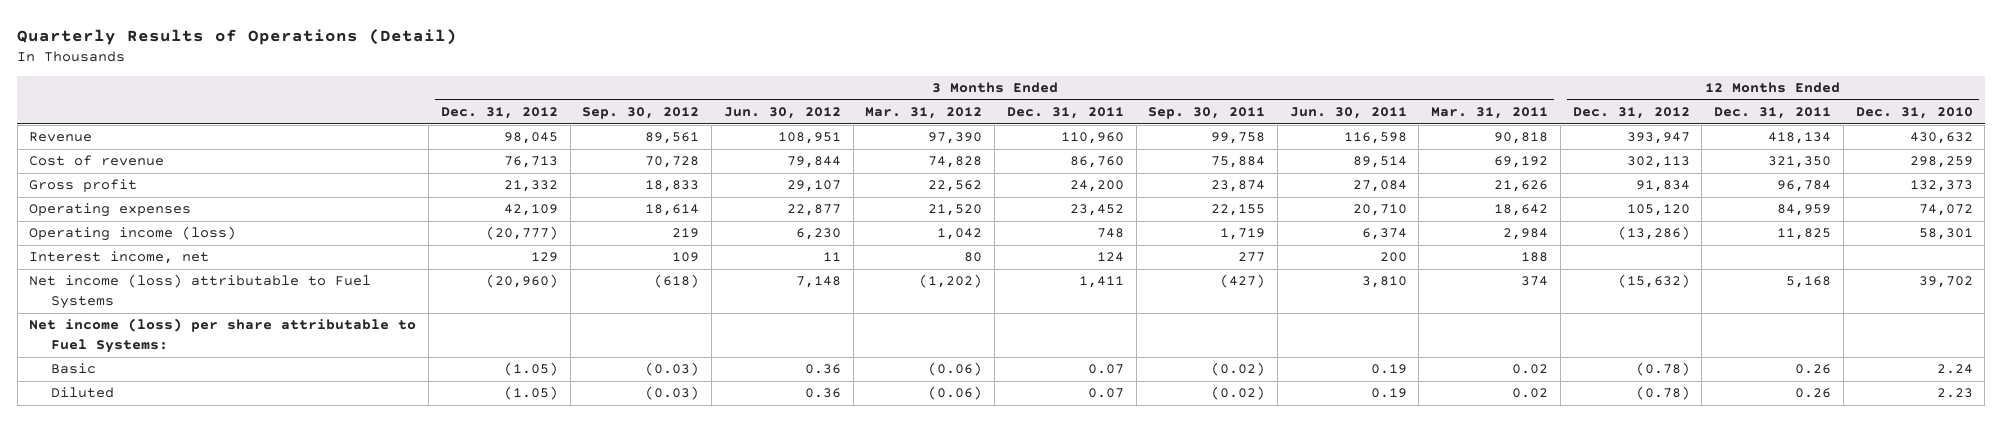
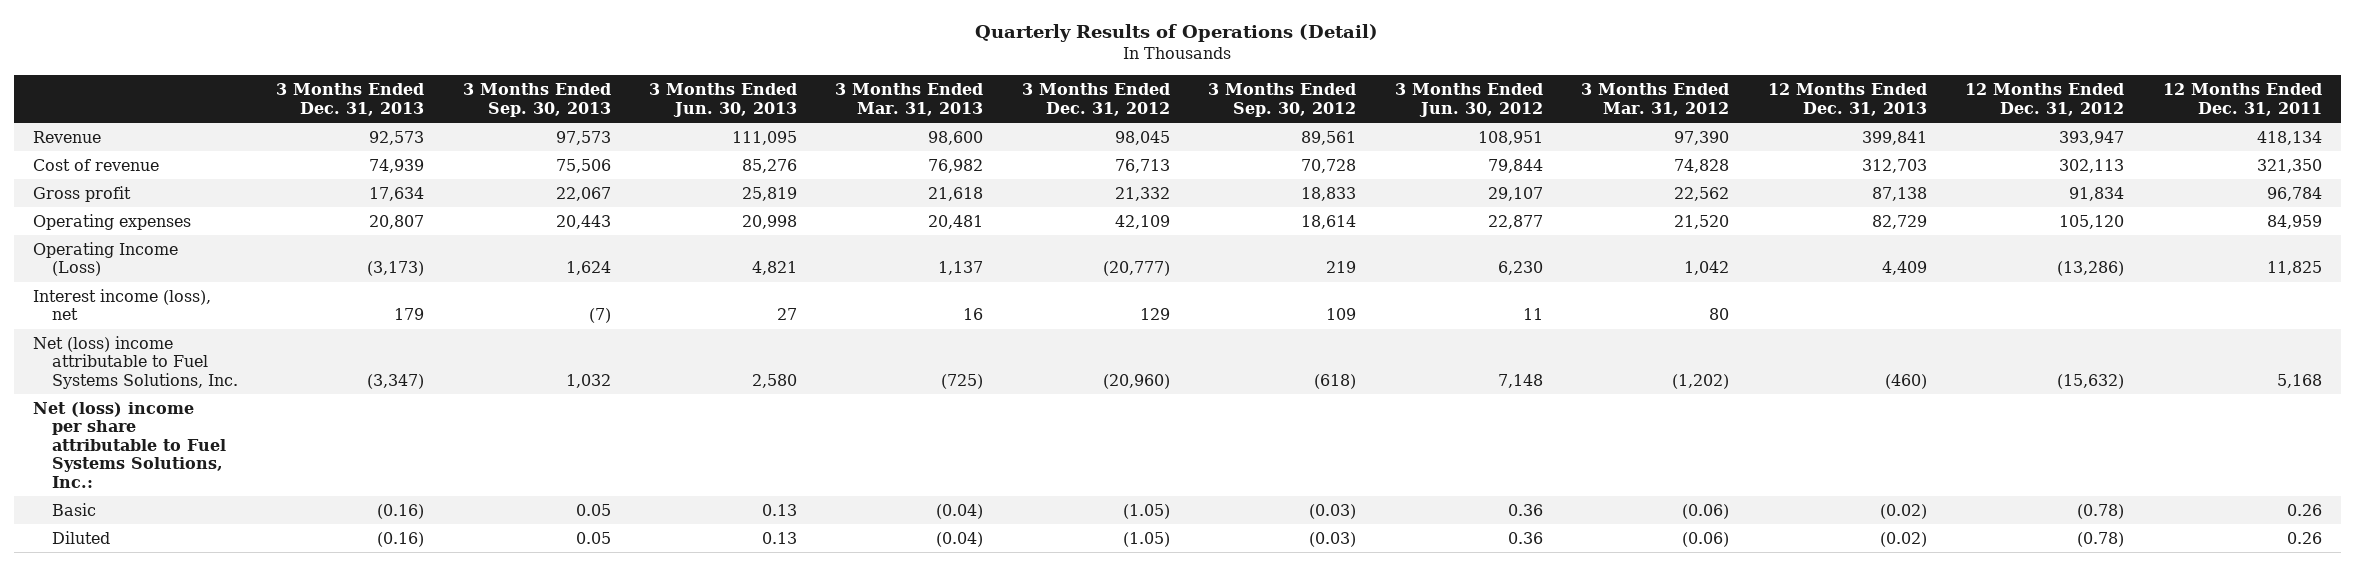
[1006,107,1124,120] Dec. 31, 2011 -> none
[1148,107,1266,120] Sep. 30, 2011 -> none
[1289,107,1407,120] Jun. 30, 2011 -> none
[1431,107,1549,120] Mar. 31, 2011 -> none
[1855,107,1973,120] Dec. 31, 2010 -> none
none -> [276,83,425,116] 3 Months Ended Dec. 31, 2013
none -> [462,83,611,117] 3 Months Ended Sep. 30, 2013
none -> [649,83,798,117] 3 Months Ended Jun. 30, 2013
none -> [835,83,984,116] 3 Months Ended Mar. 31, 2013
none -> [1767,83,1927,116] 12 Months Ended Dec. 31, 2013
[29,226,237,242] Operating income (loss) -> [32,241,178,277] Operating Income (Loss)
[29,251,210,265] Interest income, net -> [32,288,211,321] Interest income (loss), net
[29,274,372,310] Net income (loss) attributable to Fuel Systems -> [32,335,238,389] Net (loss) income attributable to Fuel Systems Solutions, Inc.
[29,318,417,354] Net income (loss) per share attributable to Fuel Systems: -> [32,401,226,488] Net (loss) income per share attributable to Fuel Systems Solutions, Inc.:

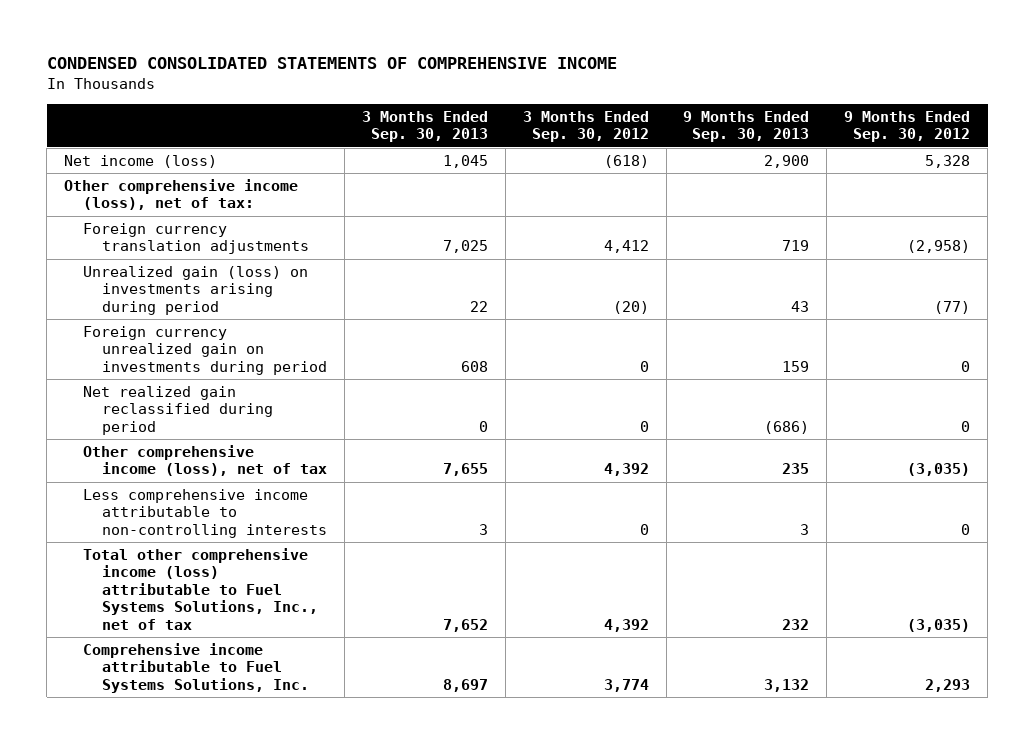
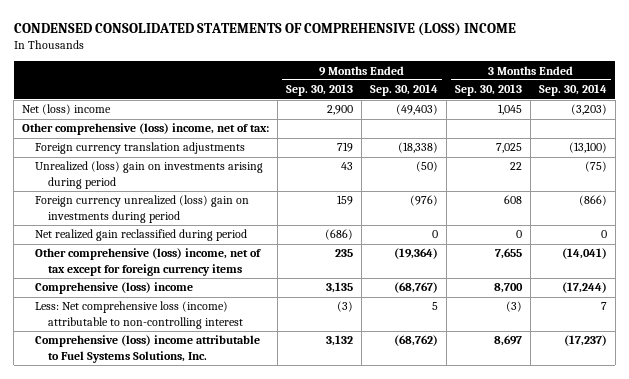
[46,57,617,70] CONDENSED CONSOLIDATED STATEMENTS OF COMPREHENSIVE INCOME -> [13,21,516,36] CONDENSED CONSOLIDATED STATEMENTS OF COMPREHENSIVE (LOSS) INCOME
[522,111,649,143] 3 Months Ended Sep. 30, 2012 -> none
[844,111,971,143] 9 Months Ended Sep. 30, 2012 -> none
none -> [369,84,438,97] Sep. 30, 2014
none -> [538,84,607,97] Sep. 30, 2014
[64,154,218,168] Net income (loss) -> [22,104,112,116] Net (loss) income
[64,178,299,211] Other comprehensive income (loss), net of tax: -> [22,123,270,136] Other comprehensive (loss) income, net of tax:
[82,265,308,315] Unrealized gain (loss) on investments arising during period -> [34,161,263,189] Unrealized (loss) gain on investments arising during period
[82,325,327,375] Foreign currency unrealized gain on investments during period -> [34,195,249,223] Foreign currency unrealized (loss) gain on investments during period
[82,547,318,630] Total other comprehensive income (loss) attributable to Fuel Systems Solutions, Inc., net of tax -> none
[82,444,327,477] Other comprehensive income (loss), net of tax -> [34,248,261,276] Other comprehensive (loss) income, net of tax except for foreign currency items
none -> [34,282,193,295] Comprehensive (loss) income
[82,488,327,538] Less comprehensive income attributable to non-controlling interests -> [34,301,243,329] Less: Net comprehensive loss (income) attributable to non-controlling interest
[478,523,488,535] 3 -> [505,301,522,313] (3)
[800,523,810,535] 3 -> [336,301,353,313] (3)
[82,642,309,693] Comprehensive income attributable to Fuel Systems Solutions, Inc. -> [34,335,260,363] Comprehensive (loss) income attributable to Fuel Systems Solutions, Inc.

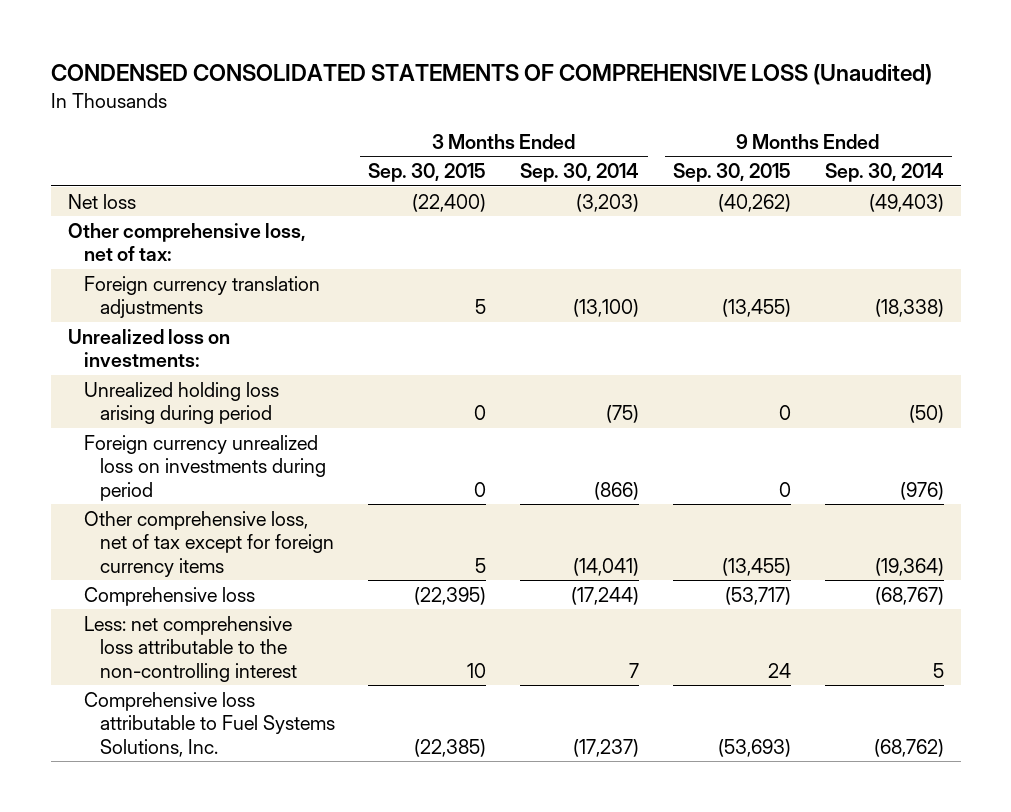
[13,21,516,36] CONDENSED CONSOLIDATED STATEMENTS OF COMPREHENSIVE (LOSS) INCOME -> [50,64,932,86] CONDENSED CONSOLIDATED STATEMENTS OF COMPREHENSIVE LOSS (Unaudited)
[285,84,353,97] Sep. 30, 2013 -> none
[454,84,522,97] Sep. 30, 2013 -> none
none -> [368,163,487,183] Sep. 30, 2015
none -> [672,163,791,183] Sep. 30, 2015
[22,104,112,116] Net (loss) income -> [67,193,136,209] Net loss
[22,123,270,136] Other comprehensive (loss) income, net of tax: -> [67,222,306,262] Other comprehensive loss, net of tax:
[34,229,247,242] Net realized gain reclassified during period -> none
none -> [67,328,230,368] Unrealized loss on investments:
[34,161,263,189] Unrealized (loss) gain on investments arising during period -> [83,381,279,425] Unrealized holding loss arising during period
[34,195,249,223] Foreign currency unrealized (loss) gain on investments during period -> [83,434,326,501] Foreign currency unrealized loss on investments during period
[34,248,261,276] Other comprehensive (loss) income, net of tax except for foreign currency items -> [83,510,334,577] Other comprehensive loss, net of tax except for foreign currency items
[34,282,193,295] Comprehensive (loss) income -> [83,586,255,606] Comprehensive loss
[34,301,243,329] Less: Net comprehensive loss (income) attributable to non-controlling interest -> [83,615,297,682] Less: net comprehensive loss attributable to the non-controlling interest
[34,335,260,363] Comprehensive (loss) income attributable to Fuel Systems Solutions, Inc. -> [83,691,335,757] Comprehensive loss attributable to Fuel Systems Solutions, Inc.

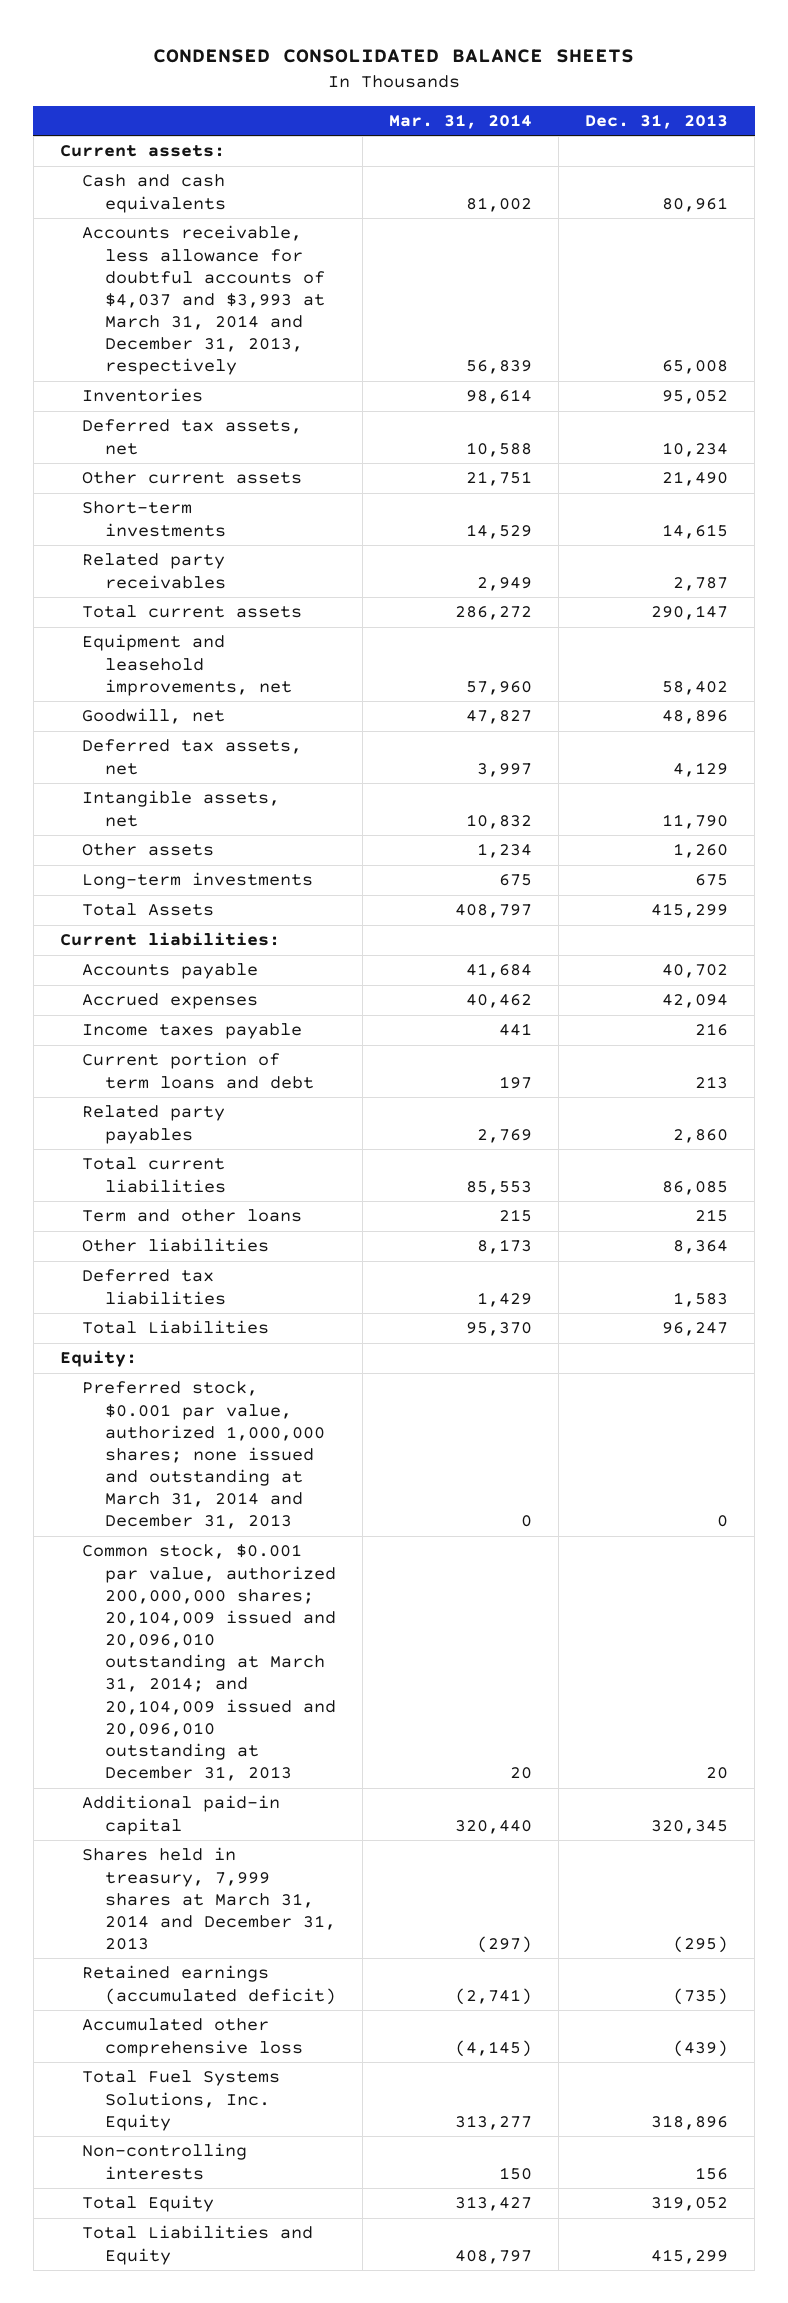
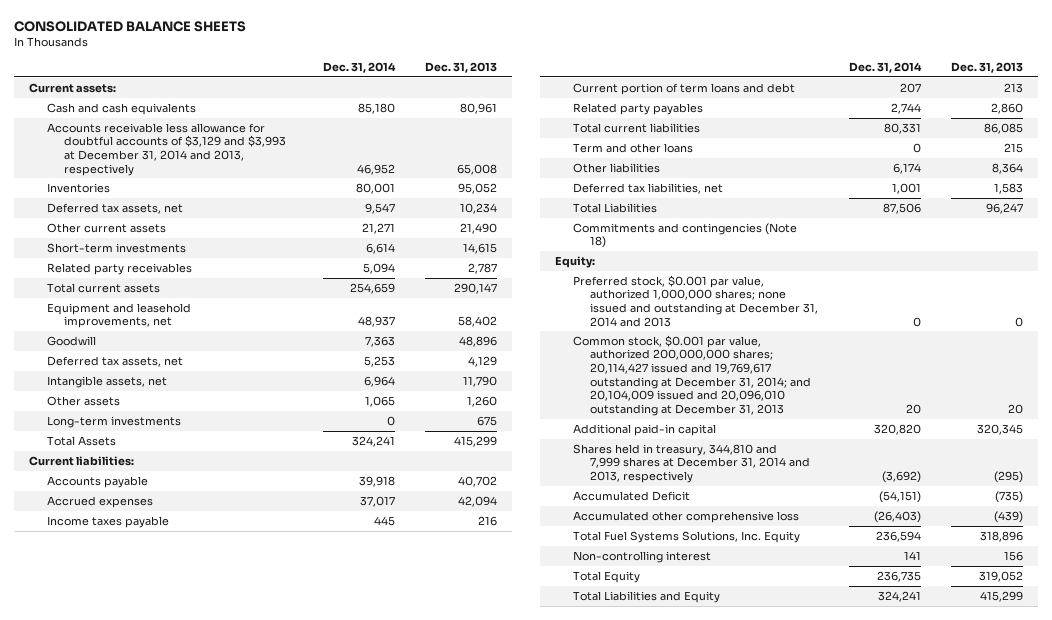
[152,49,634,64] CONDENSED CONSOLIDATED BALANCE SHEETS -> [13,21,246,33] CONSOLIDATED BALANCE SHEETS
[389,114,533,130] Mar. 31, 2014 -> none
none -> [322,62,396,74] Dec. 31, 2014
[82,225,325,376] Accounts receivable, less allowance for doubtful accounts of $4,037 and $3,993 at March 31, 2014 and December 31, 2013, respectively -> [46,122,287,176] Accounts receivable less allowance for doubtful accounts of $3,129 and $3,993 at December 31, 2014 and 2013, respectively
[82,708,226,725] Goodwill, net -> [46,335,96,346] Goodwill
[82,1269,226,1305] Deferred tax liabilities -> [572,182,723,194] Deferred tax liabilities, net
none -> [572,222,797,249] Commitments and contingencies (Note 18)
[82,1381,325,1530] Preferred stock, $0.001 par value, authorized 1,000,000 shares; none issued and outstanding at March 31, 2014 and December 31, 2013 -> [572,274,819,327] Preferred stock, $0.001 par value, authorized 1,000,000 shares; none issued and outstanding at December 31, 2014 and 2013
[82,1544,336,1782] Common stock, $0.001 par value, authorized 200,000,000 shares; 20,104,009 issued and 20,096,010 outstanding at March 31, 2014; and 20,104,009 issued and 20,096,010 outstanding at December 31, 2013 -> [572,334,812,416] Common stock, $0.001 par value, authorized 200,000,000 shares; 20,114,427 issued and 19,769,617 outstanding at December 31, 2014; and 20,104,009 issued and 20,096,010 outstanding at December 31, 2013
[82,1847,336,1951] Shares held in treasury, 7,999 shares at March 31, 2014 and December 31, 2013 -> [572,443,811,484] Shares held in treasury, 344,810 and 7,999 shares at December 31, 2014 and 2013, respectively
[82,1965,336,2005] Retained earnings (accumulated deficit) -> [572,490,690,501] Accumulated Deficit
[82,2143,248,2180] Non-controlling interests -> [572,550,711,563] Non-controlling interest

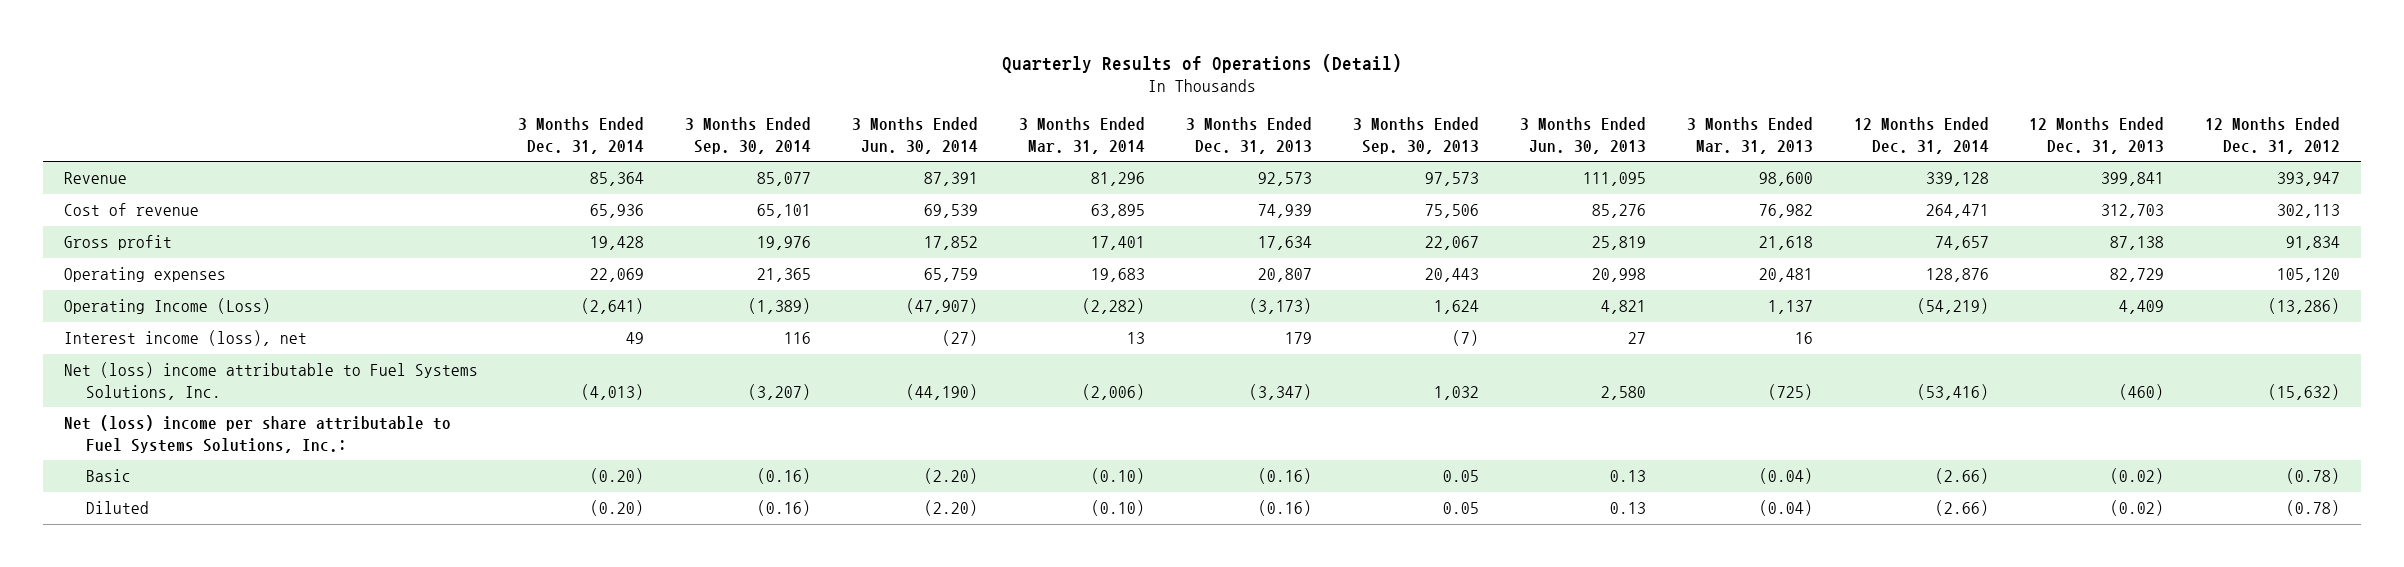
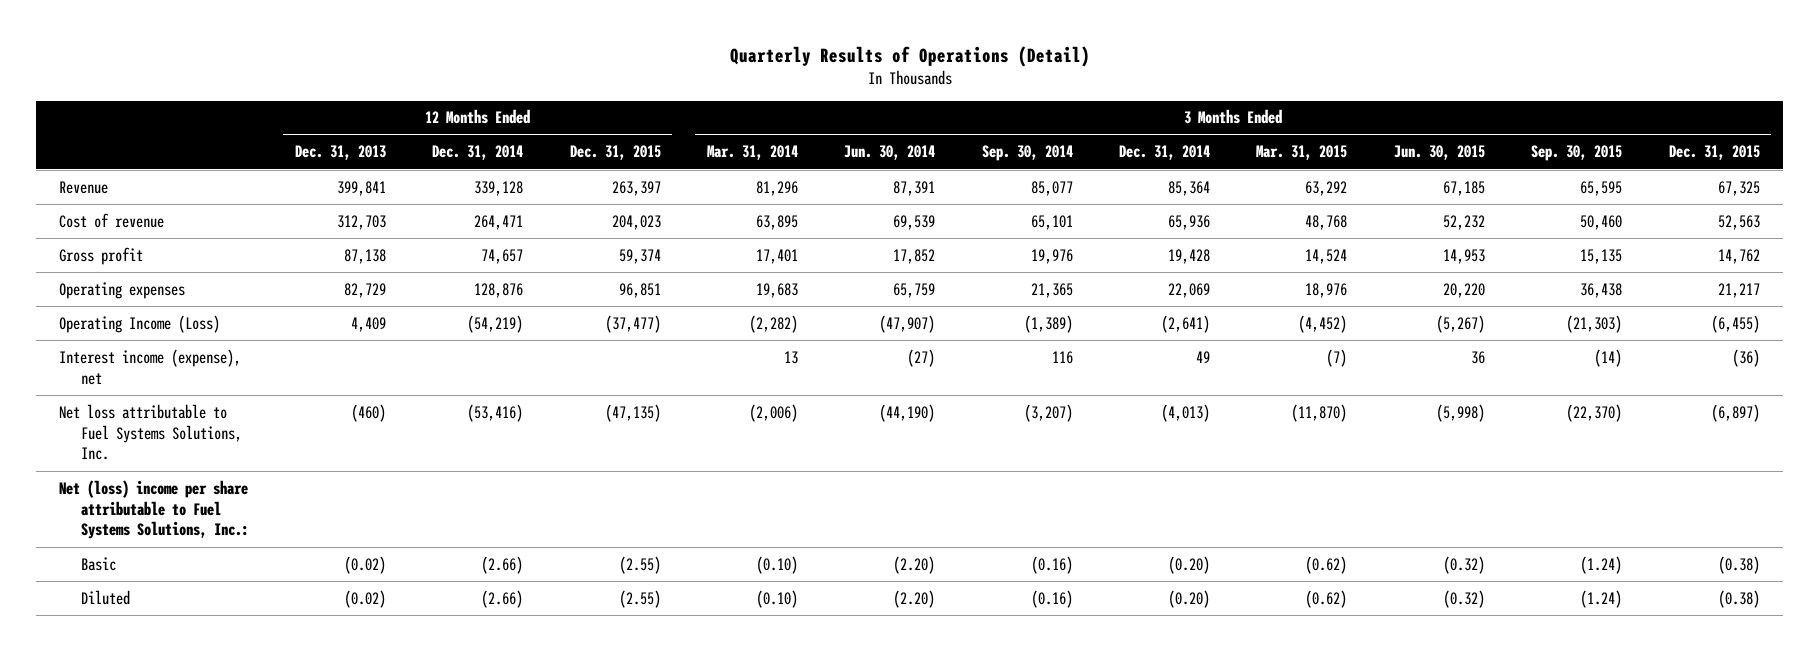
[1185,117,1312,154] 3 Months Ended Dec. 31, 2013 -> none
[1352,117,1479,154] 3 Months Ended Sep. 30, 2013 -> none
[1519,117,1646,154] 3 Months Ended Jun. 30, 2013 -> none
[1686,117,1813,154] 3 Months Ended Mar. 31, 2013 -> none
[2205,117,2341,154] 12 Months Ended Dec. 31, 2012 -> none
none -> [569,145,661,161] Dec. 31, 2015
none -> [1256,145,1348,161] Mar. 31, 2015
none -> [1393,145,1485,161] Jun. 30, 2015
none -> [1531,145,1623,162] Sep. 30, 2015
none -> [1668,145,1760,161] Dec. 31, 2015
[63,330,307,347] Interest income (loss), net -> [59,348,242,385] Interest income (expense), net
[63,362,478,400] Net (loss) income attributable to Fuel Systems Solutions, Inc. -> [59,403,242,461] Net loss attributable to Fuel Systems Solutions, Inc.

